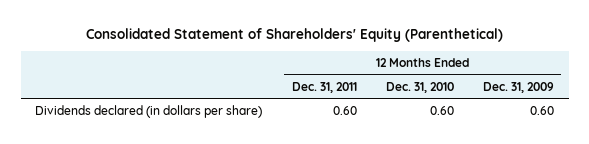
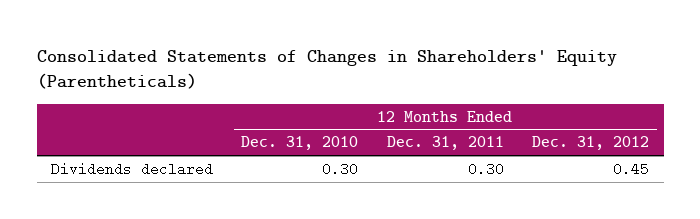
[85,28,503,43] Consolidated Statement of Shareholders' Equity (Parenthetical) -> [36,50,617,90] Consolidated Statements of Changes in Shareholders' Equity (Parentheticals)
[483,81,555,93] Dec. 31, 2009 -> none
none -> [532,136,650,151] Dec. 31, 2012
[35,105,263,119] Dividends declared (in dollars per share) -> [50,161,213,176] Dividends declared
[332,106,357,116] 0.60 -> [467,161,504,176] 0.30
[429,106,454,116] 0.60 -> [322,161,359,176] 0.30

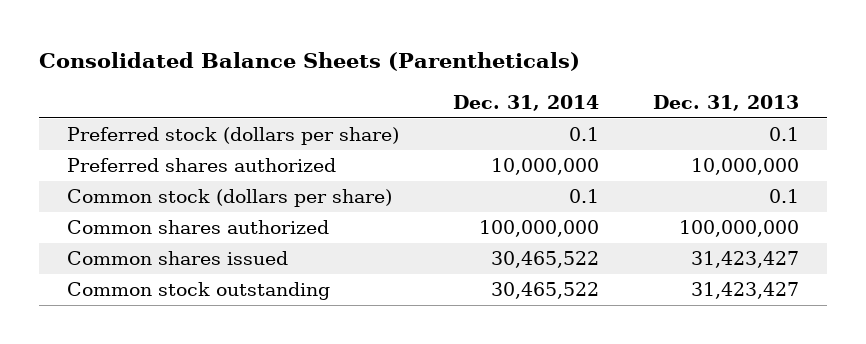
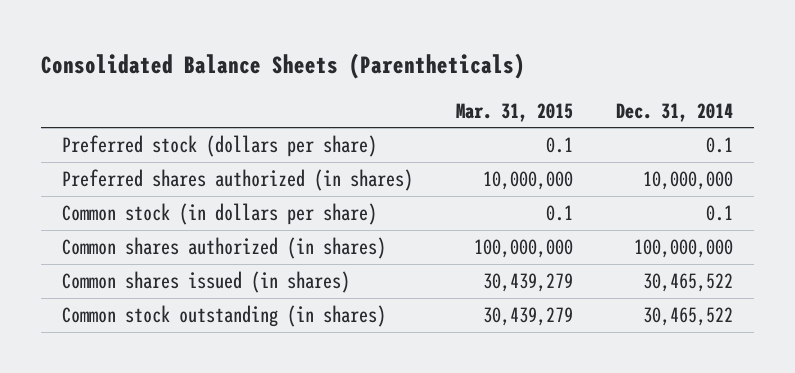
[653,94,800,111] Dec. 31, 2013 -> none
none -> [455,102,573,122] Mar. 31, 2015
[66,158,336,173] Preferred shares authorized -> [62,169,414,192] Preferred shares authorized (in shares)
[66,189,392,208] Common stock (dollars per share) -> [62,203,378,226] Common stock (in dollars per share)
[66,220,329,235] Common shares authorized -> [62,237,387,260] Common shares authorized (in shares)
[66,251,288,266] Common shares issued -> [62,271,351,294] Common shares issued (in shares)
[66,282,330,301] Common stock outstanding -> [62,305,387,328] Common stock outstanding (in shares)

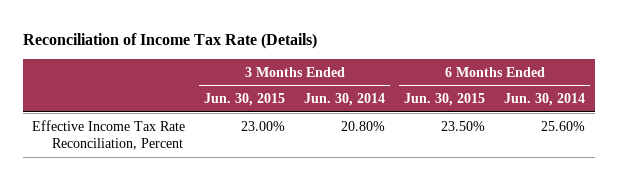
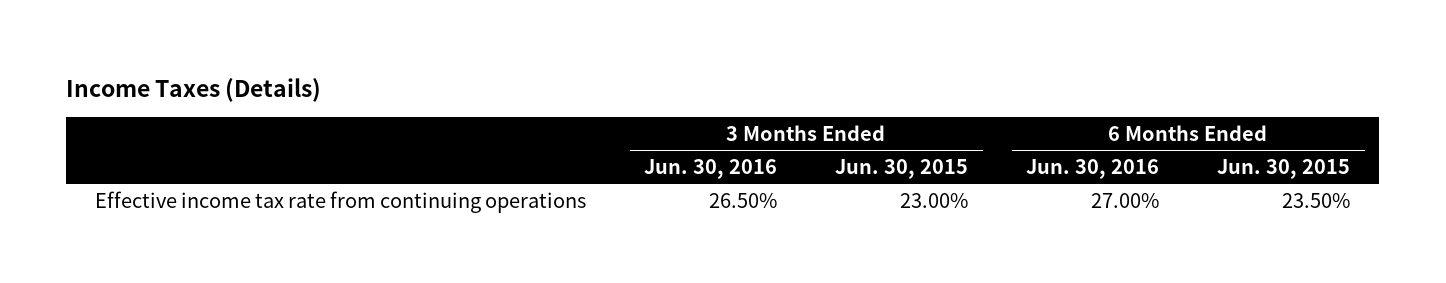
[22,32,317,49] Reconciliation of Income Tax Rate (Details) -> [66,78,322,103] Income Taxes (Details)
[304,93,386,107] Jun. 30, 2014 -> none
[504,93,586,107] Jun. 30, 2014 -> none
none -> [644,159,778,180] Jun. 30, 2016
none -> [1026,159,1160,180] Jun. 30, 2016
[32,119,186,151] Effective Income Tax Rate Reconciliation, Percent -> [95,190,587,213] Effective income tax rate from continuing operations

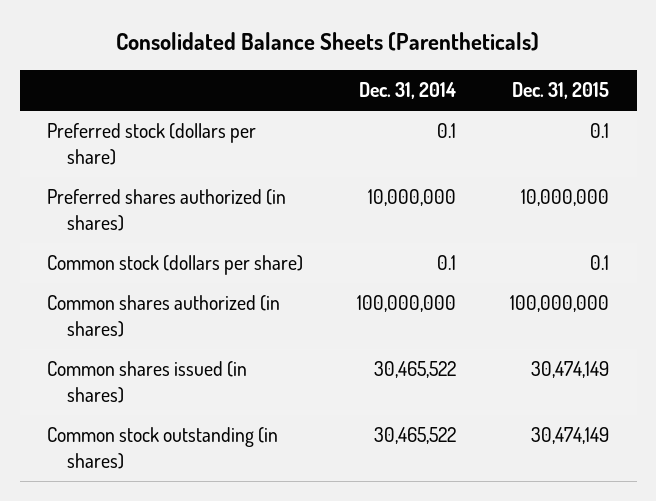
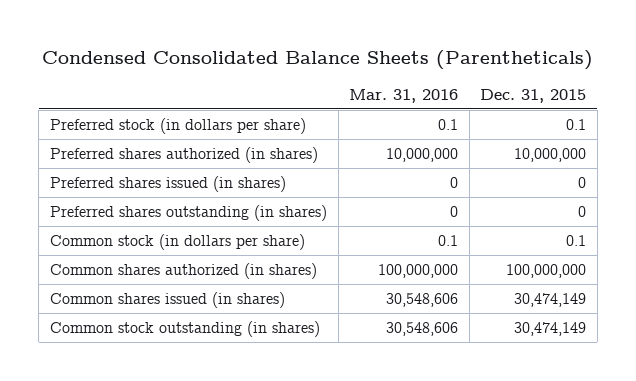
[116,32,540,52] Consolidated Balance Sheets (Parentheticals) -> [42,49,594,70] Condensed Consolidated Balance Sheets (Parentheticals)
[359,82,457,100] Dec. 31, 2014 -> none
none -> [349,88,459,103] Mar. 31, 2016
[46,123,256,165] Preferred stock (dollars per share) -> [49,118,306,135] Preferred stock (in dollars per share)
none -> [49,176,286,193] Preferred shares issued (in shares)
none -> [49,205,327,222] Preferred shares outstanding (in shares)
[46,255,303,276] Common stock (dollars per share) -> [49,234,305,251] Common stock (in dollars per share)

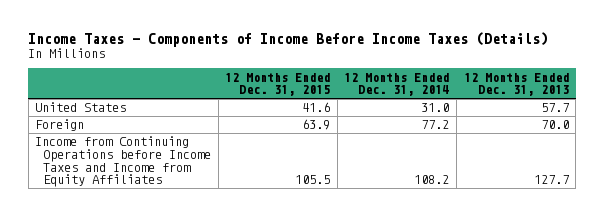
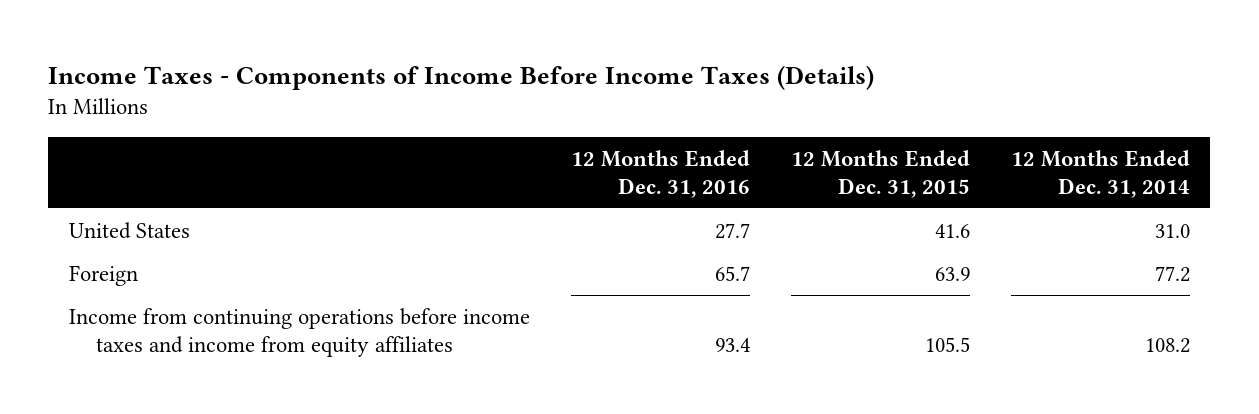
[463,72,569,97] 12 Months Ended Dec. 31, 2013 -> none
none -> [570,149,750,198] 12 Months Ended Dec. 31, 2016
[35,136,211,188] Income from Continuing Operations before Income Taxes and Income from Equity Affiliates -> [68,307,530,357] Income from continuing operations before income taxes and income from equity affiliates

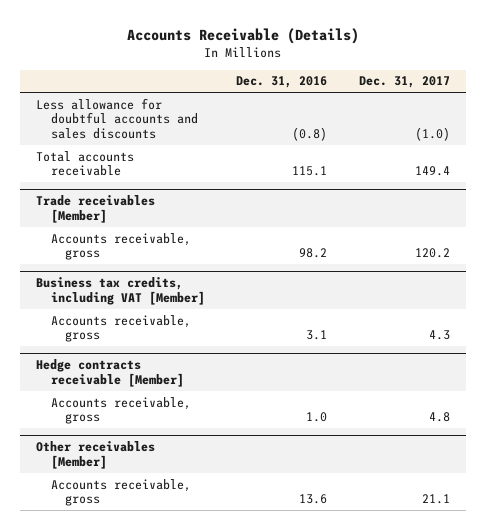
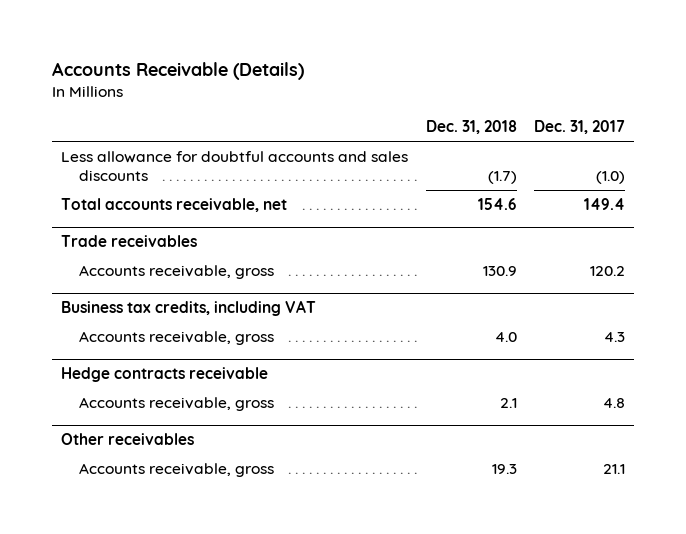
[236,76,328,89] Dec. 31, 2016 -> none
none -> [425,120,517,135] Dec. 31, 2018
[36,150,135,177] Total accounts receivable -> [61,197,288,212] Total accounts receivable, net
[36,195,156,223] Trade receivables [Member] -> [61,235,198,248] Trade receivables
[36,277,205,305] Business tax credits, including VAT [Member] -> [61,300,317,317] Business tax credits, including VAT
[36,359,184,387] Hedge contracts receivable [Member] -> [61,367,269,383] Hedge contracts receivable
[36,441,156,469] Other receivables [Member] -> [61,433,195,446] Other receivables

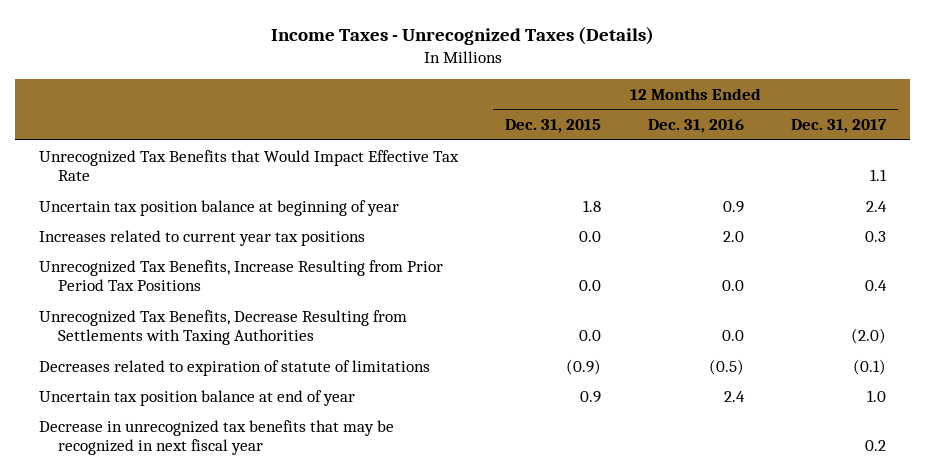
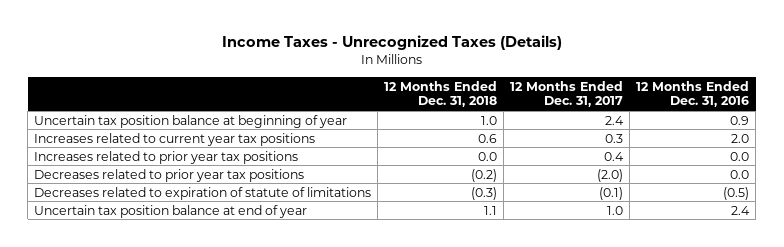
[505,119,602,134] Dec. 31, 2015 -> none
none -> [384,80,498,108] 12 Months Ended Dec. 31, 2018
[38,149,459,182] Unrecognized Tax Benefits that Would Impact Effective Tax Rate -> none
[38,259,443,292] Unrecognized Tax Benefits, Increase Resulting from Prior Period Tax Positions -> [34,150,299,164] Increases related to prior year tax positions
[38,309,407,346] Unrecognized Tax Benefits, Decrease Resulting from Settlements with Taxing Authorities -> [34,168,305,182] Decreases related to prior year tax positions
[38,419,394,456] Decrease in unrecognized tax benefits that may be recognized in next fiscal year -> none

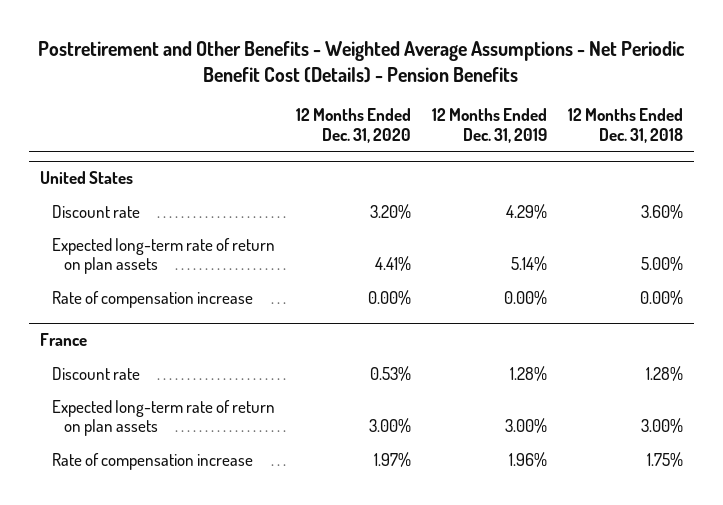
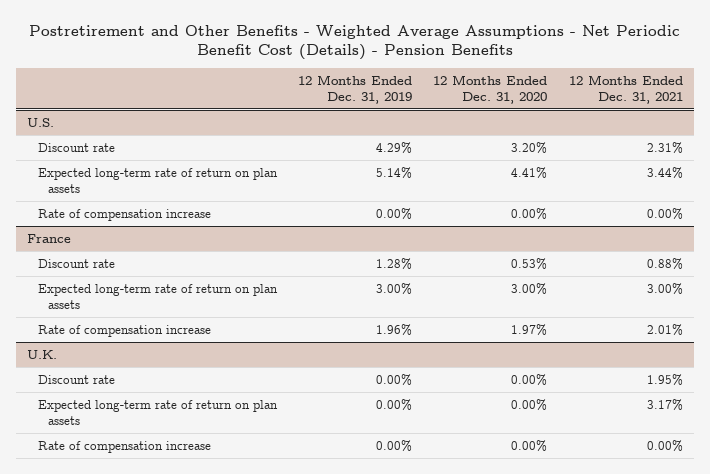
[568,108,684,143] 12 Months Ended Dec. 31, 2018 -> none
none -> [568,74,683,104] 12 Months Ended Dec. 31, 2021
[39,171,133,185] United States -> none
none -> [26,117,54,127] U.S.
none -> [26,349,57,359] U.K.
none -> [37,374,115,384] Discount rate
none -> [37,399,278,425] Expected long-term rate of return on plan assets
none -> [37,440,211,453] Rate of compensation increase

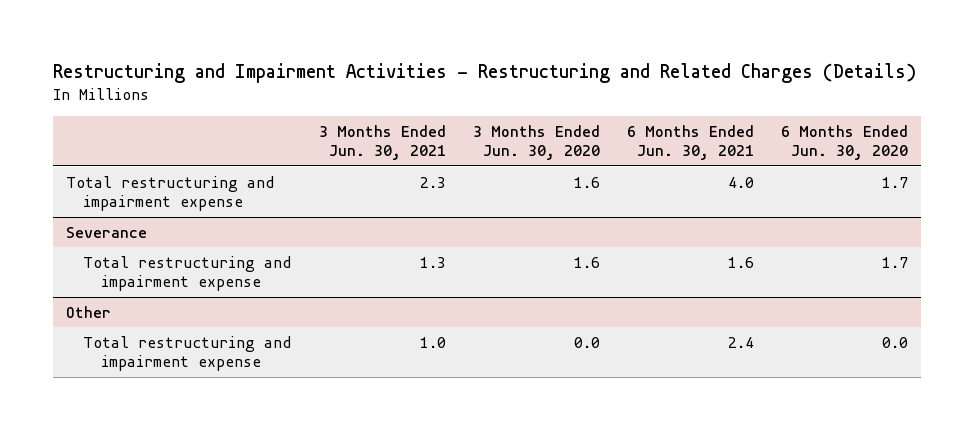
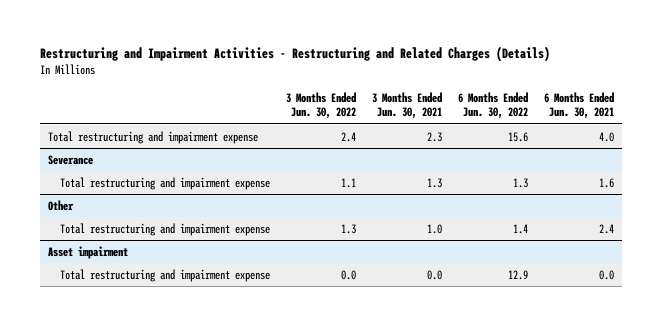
[472,124,600,161] 3 Months Ended Jun. 30, 2020 -> none
[780,124,908,161] 6 Months Ended Jun. 30, 2020 -> none
none -> [286,91,357,120] 3 Months Ended Jun. 30, 2022
none -> [458,91,529,120] 6 Months Ended Jun. 30, 2022
none -> [47,245,128,259] Asset impairment
none -> [60,268,271,282] Total restructuring and impairment expense

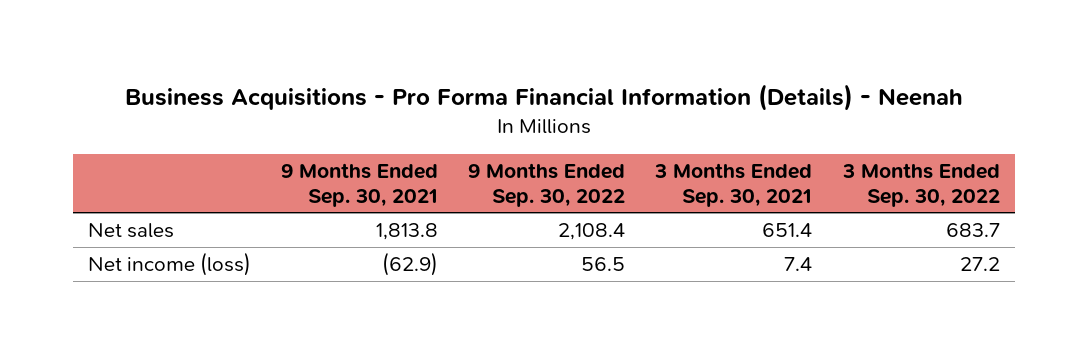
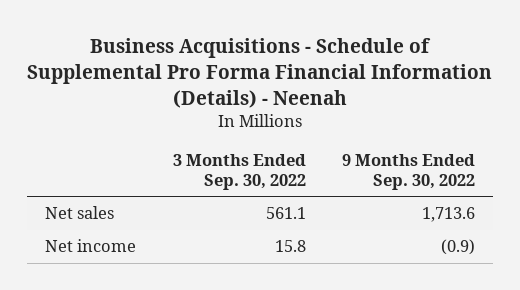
[124,84,962,112] Business Acquisitions - Pro Forma Financial Information (Details) - Neenah -> [27,38,493,108] Business Acquisitions - Schedule of Supplemental Pro Forma Financial Information (Details) - Neenah
[281,163,439,207] 9 Months Ended Sep. 30, 2021 -> none
[654,163,813,207] 3 Months Ended Sep. 30, 2021 -> none
[558,222,626,240] 2,108.4 -> [421,207,475,223] 1,713.6
[945,222,1000,237] 683.7 -> [265,207,306,220] 561.1
[87,251,251,276] Net income (loss) -> [45,239,137,253] Net income
[581,256,626,271] 56.5 -> [440,239,475,256] (0.9)
[959,256,1000,271] 27.2 -> [274,240,306,253] 15.8

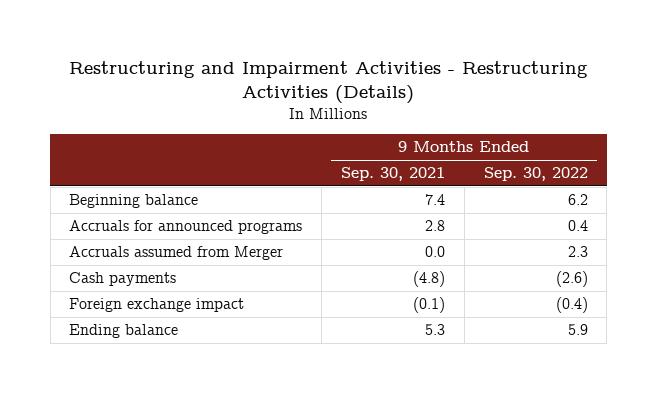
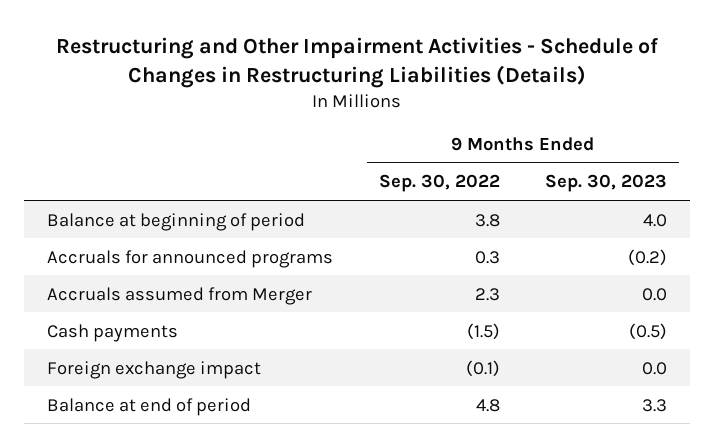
[69,61,589,104] Restructuring and Impairment Activities - Restructuring Activities (Details) -> [56,37,659,88] Restructuring and Other Impairment Activities - Schedule of Changes in Restructuring Liabilities (Details)
[340,167,445,182] Sep. 30, 2021 -> none
none -> [545,174,668,193] Sep. 30, 2023
[69,194,199,209] Beginning balance -> [47,212,306,231] Balance at beginning of period
[567,194,588,206] 6.2 -> [474,213,500,227] 3.8
[567,220,588,232] 0.4 -> [474,250,500,264] 0.3
[69,324,179,339] Ending balance -> none
[555,271,588,288] (2.6) -> [466,322,500,340] (1.5)
[555,297,588,314] (0.4) -> [465,359,500,377] (0.1)
none -> [47,397,252,416] Balance at end of period

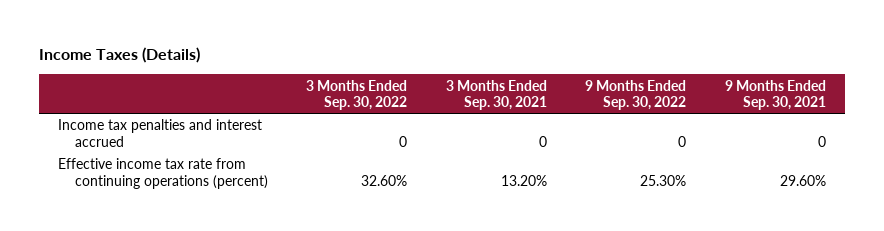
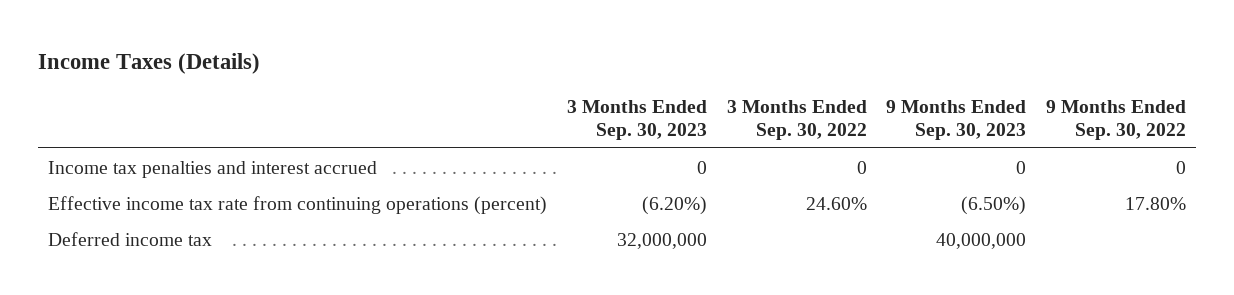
[445,79,547,110] 3 Months Ended Sep. 30, 2021 -> none
[724,79,826,110] 9 Months Ended Sep. 30, 2021 -> none
none -> [566,100,707,140] 3 Months Ended Sep. 30, 2023
none -> [886,100,1027,140] 9 Months Ended Sep. 30, 2023
[361,174,408,186] 32.60% -> [805,196,867,210] 24.60%
[640,174,687,186] 25.30% -> [1125,196,1187,210] 17.80%
none -> [48,231,213,246] Deferred income tax

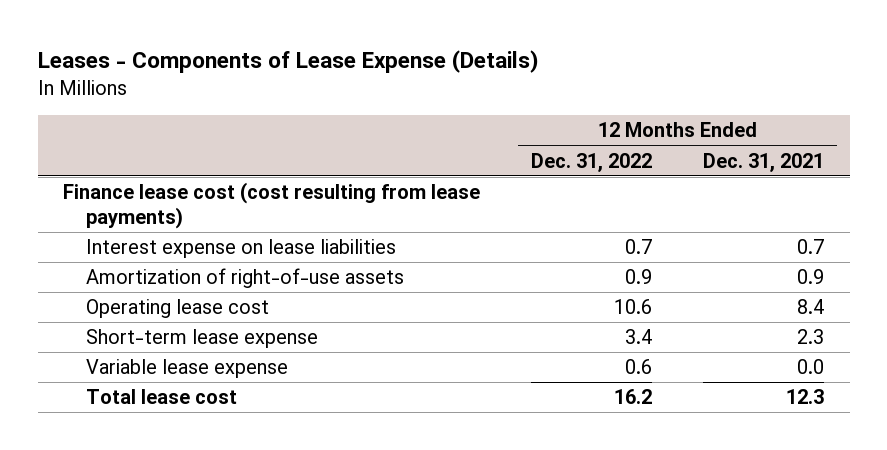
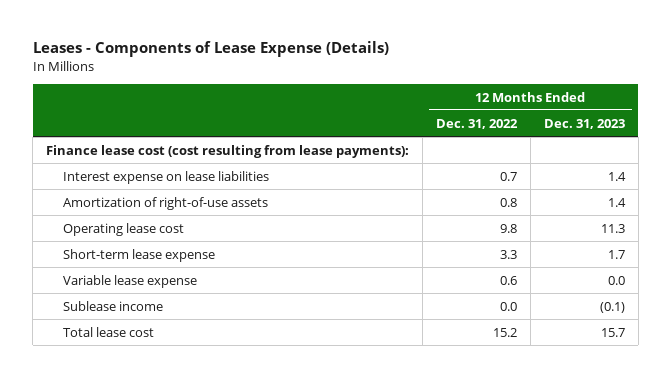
[703,152,825,172] Dec. 31, 2021 -> none
none -> [543,118,625,129] Dec. 31, 2023
[63,182,481,229] Finance lease cost (cost resulting from lease payments) -> [46,144,410,158] Finance lease cost (cost resulting from lease payments):
[625,269,653,285] 0.9 -> [500,197,518,207] 0.8
[614,299,653,315] 10.6 -> [500,223,518,233] 9.8
[625,329,653,345] 3.4 -> [500,249,518,259] 3.3
none -> [63,300,164,311] Sublease income
[614,389,653,405] 16.2 -> [493,327,518,337] 15.2

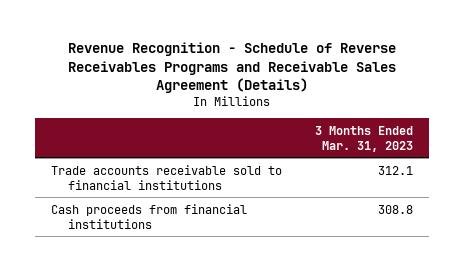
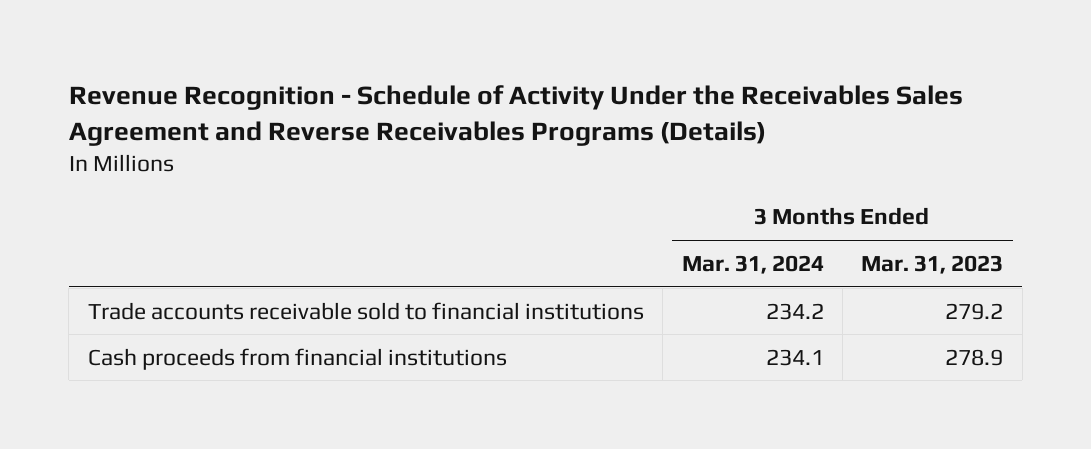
[67,42,396,94] Revenue Recognition - Schedule of Reverse Receivables Programs and Receivable Sales Agreement (Details) -> [68,85,963,147] Revenue Recognition - Schedule of Activity Under the Receivables Sales Agreement and Reverse Receivables Programs (Details)
none -> [681,254,824,274] Mar. 31, 2024
[377,165,413,175] 312.1 -> [945,302,1004,320] 279.2
[377,204,413,214] 308.8 -> [945,348,1004,366] 278.9

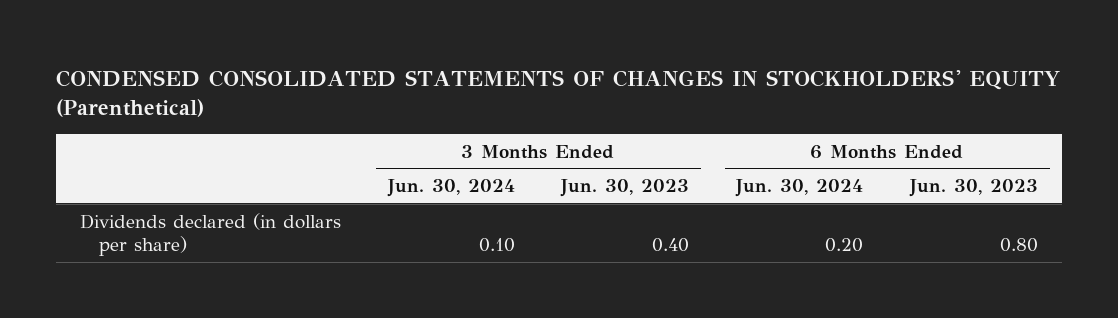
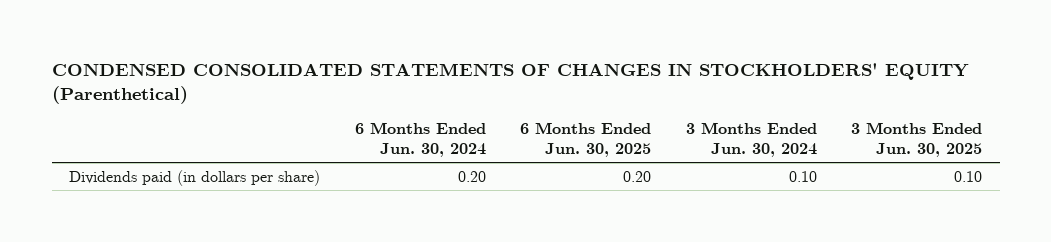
[560,179,690,198] Jun. 30, 2023 -> none
[909,179,1039,198] Jun. 30, 2023 -> none
none -> [520,122,652,158] 6 Months Ended Jun. 30, 2025
none -> [851,122,983,158] 3 Months Ended Jun. 30, 2025
[79,212,341,257] Dividends declared (in dollars per share) -> [69,169,321,186] Dividends paid (in dollars per share)

